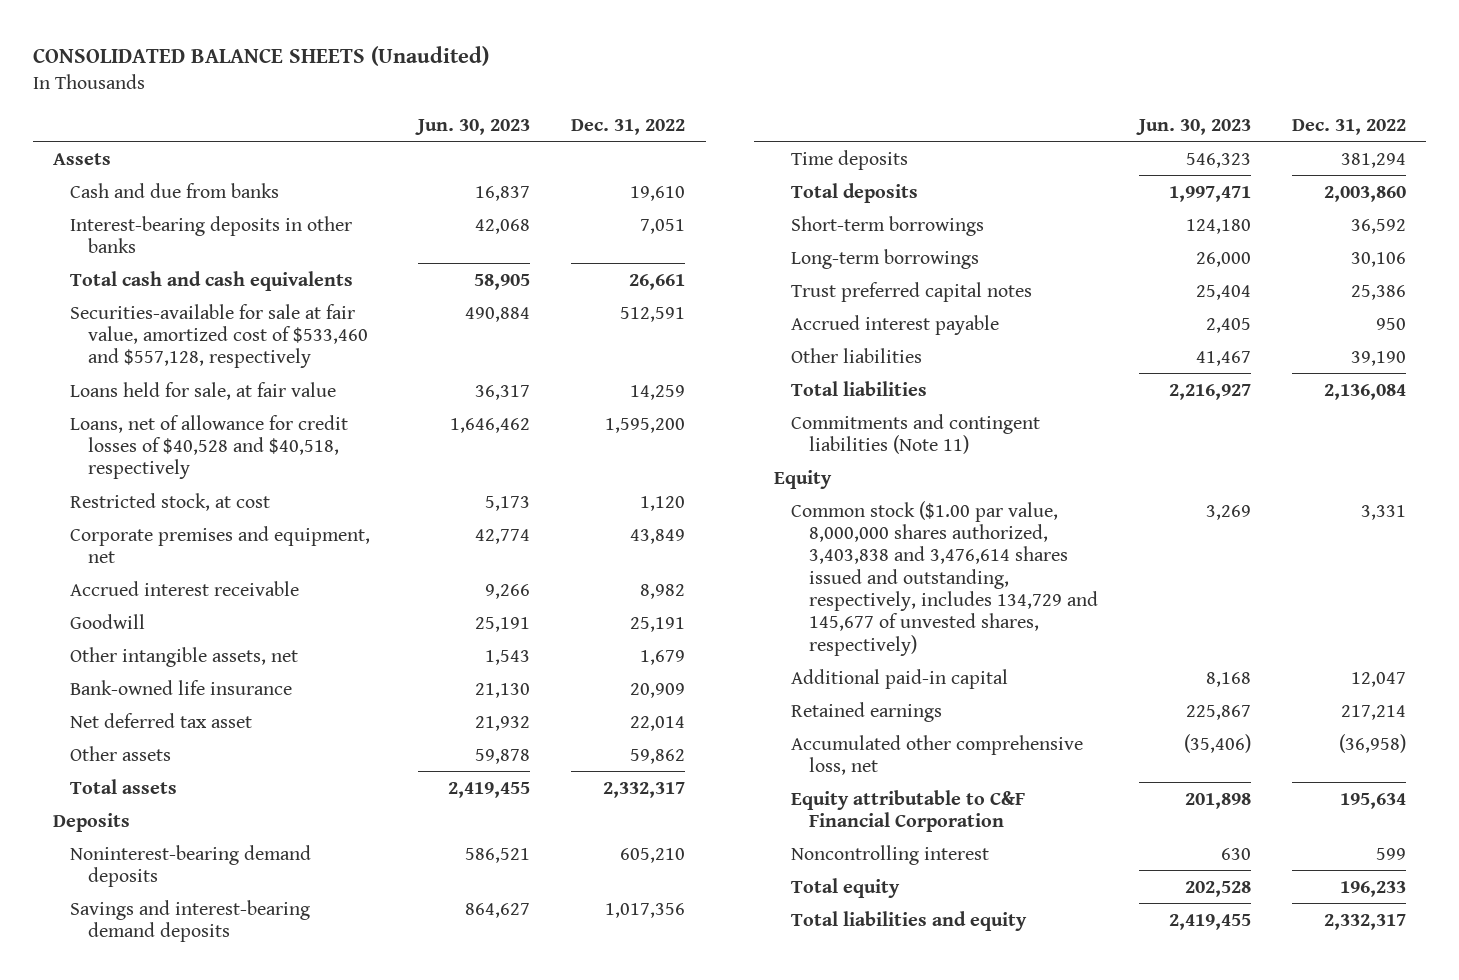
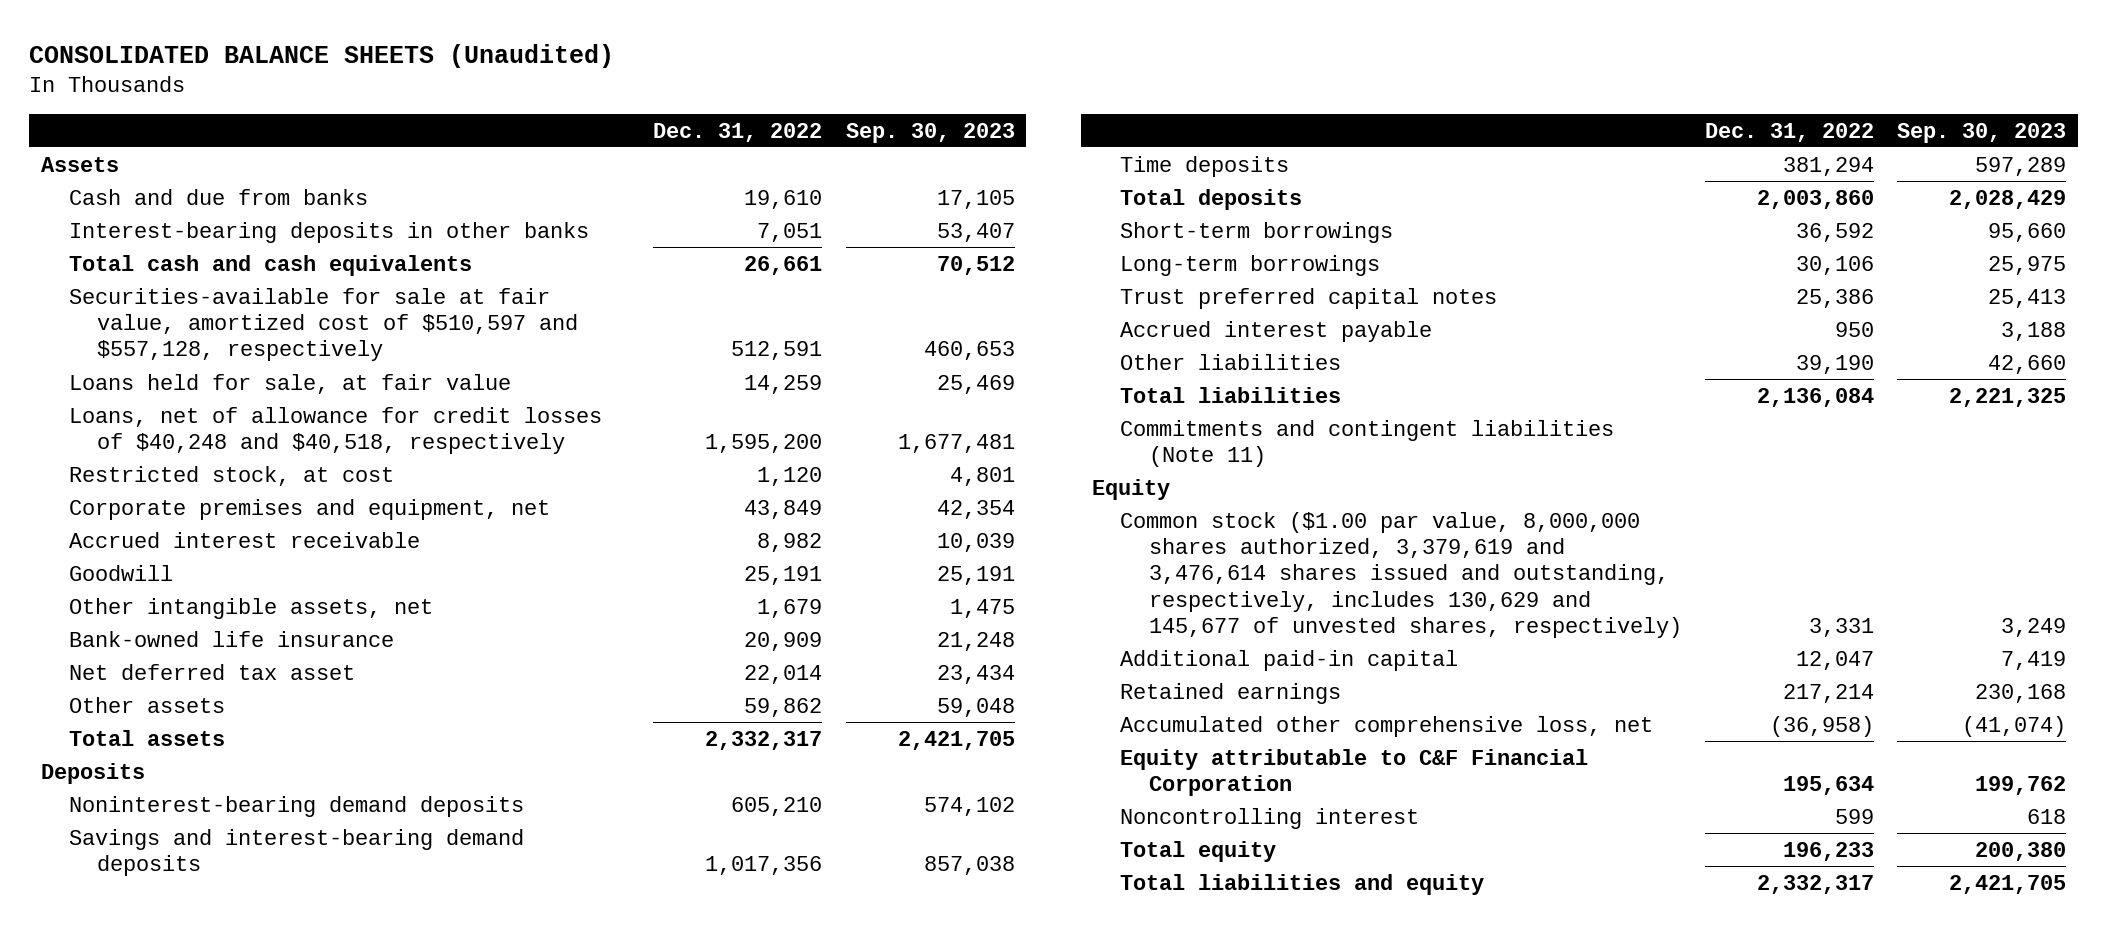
[414,118,530,135] Jun. 30, 2023 -> none
none -> [845,122,1015,143] Sep. 30, 2023
[70,303,368,369] Securities-available for sale at fair value, amortized cost of $533,460 and $557,128, respectively -> [68,287,578,362] Securities-available for sale at fair value, amortized cost of $510,597 and $557,128, respectively
[70,414,349,480] Loans, net of allowance for credit losses of $40,528 and $40,518, respectively -> [68,406,602,455] Loans, net of allowance for credit losses of $40,248 and $40,518, respectively
[791,500,1098,656] Common stock ($1.00 par value, 8,000,000 shares authorized, 3,403,838 and 3,476,614 shares issued and outstanding, respectively, includes 134,729 and 145,677 of unvested shares, respectively) -> [1120,511,1682,638] Common stock ($1.00 par value, 8,000,000 shares authorized, 3,379,619 and 3,476,614 shares issued and outstanding, respectively, includes 130,629 and 145,677 of unvested shares, respectively)

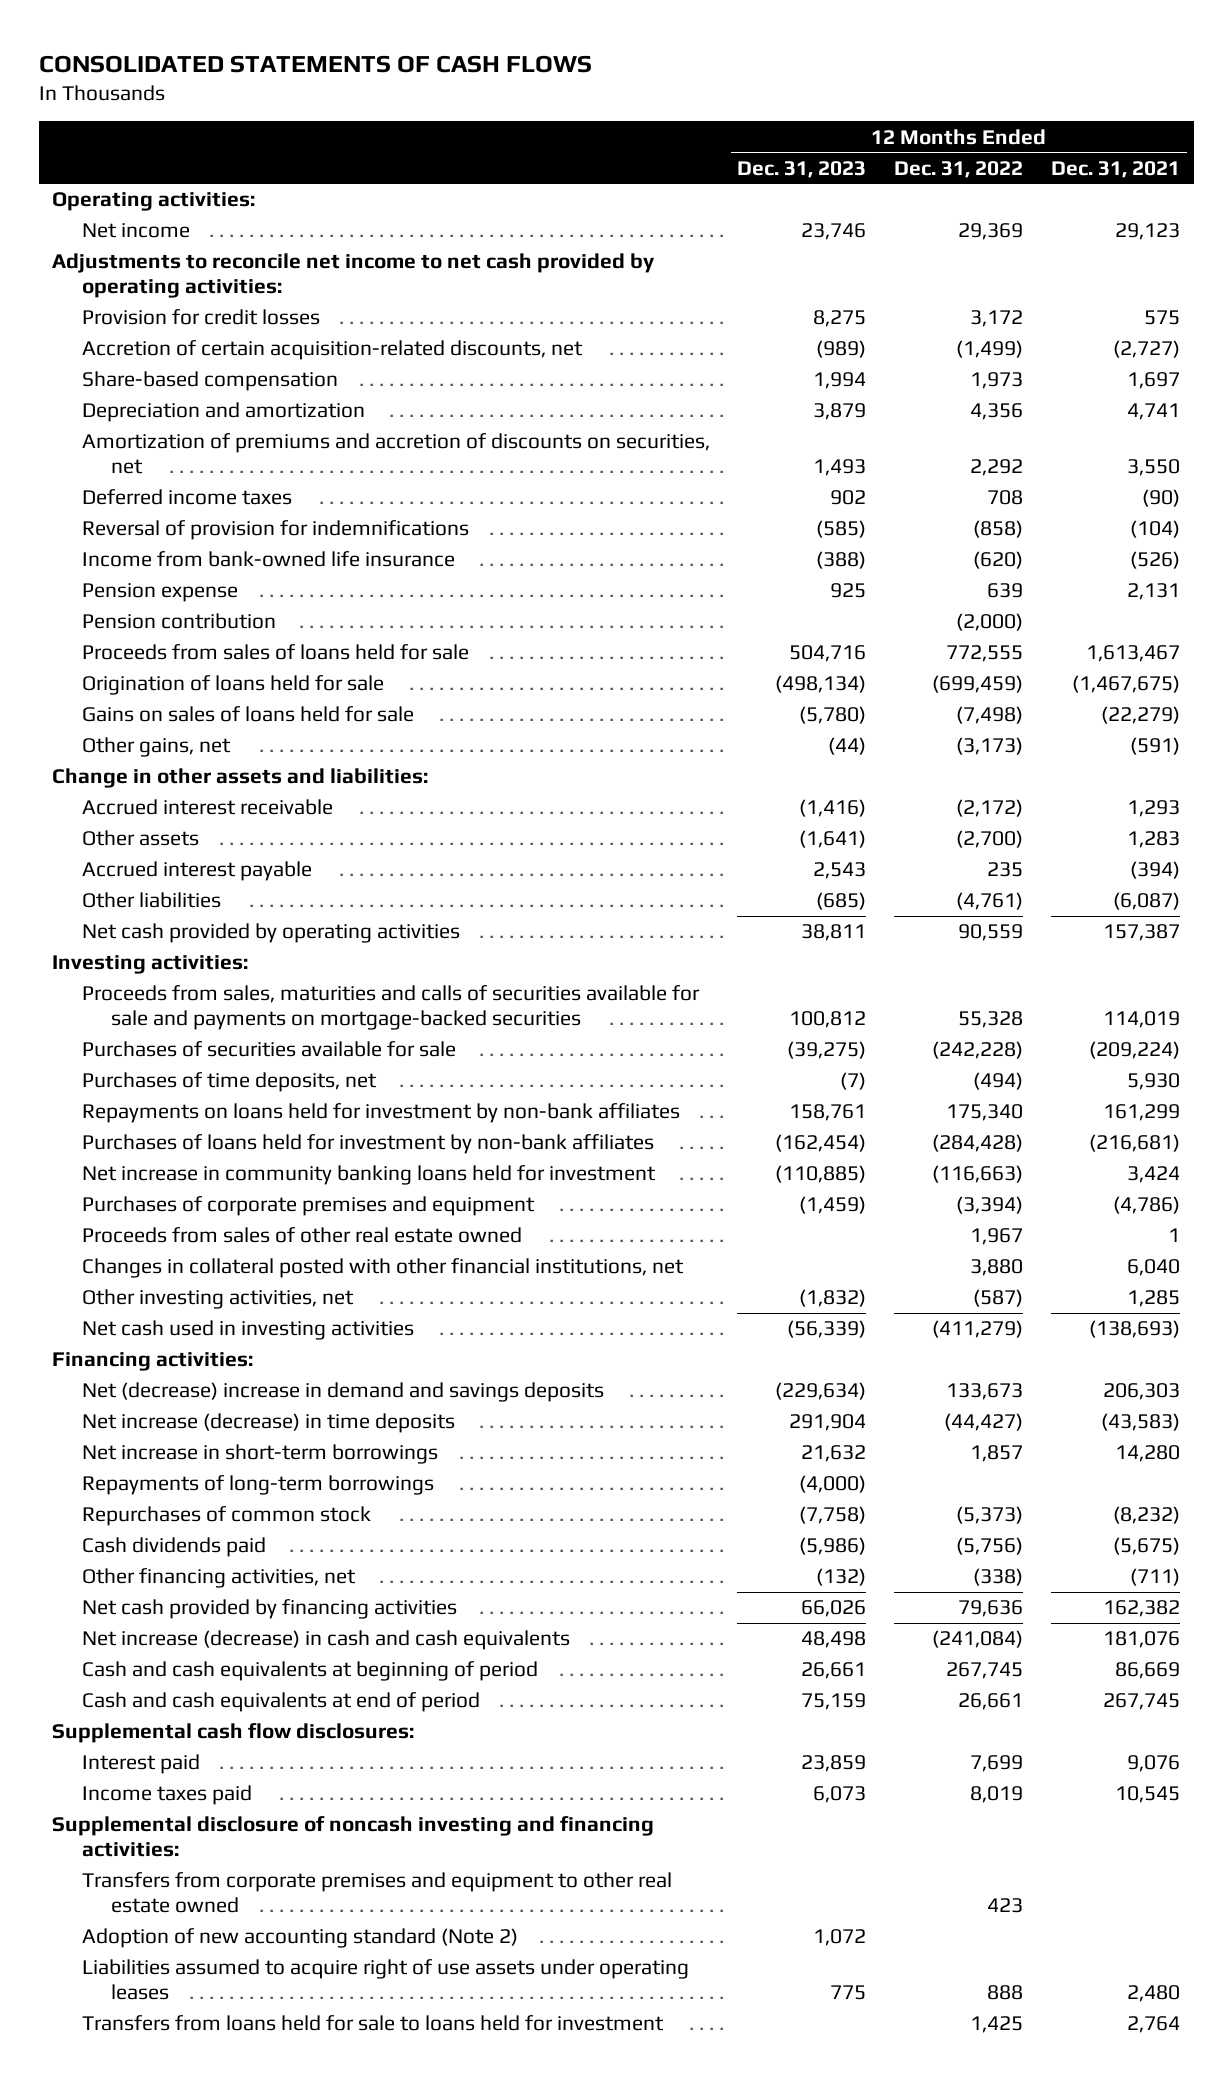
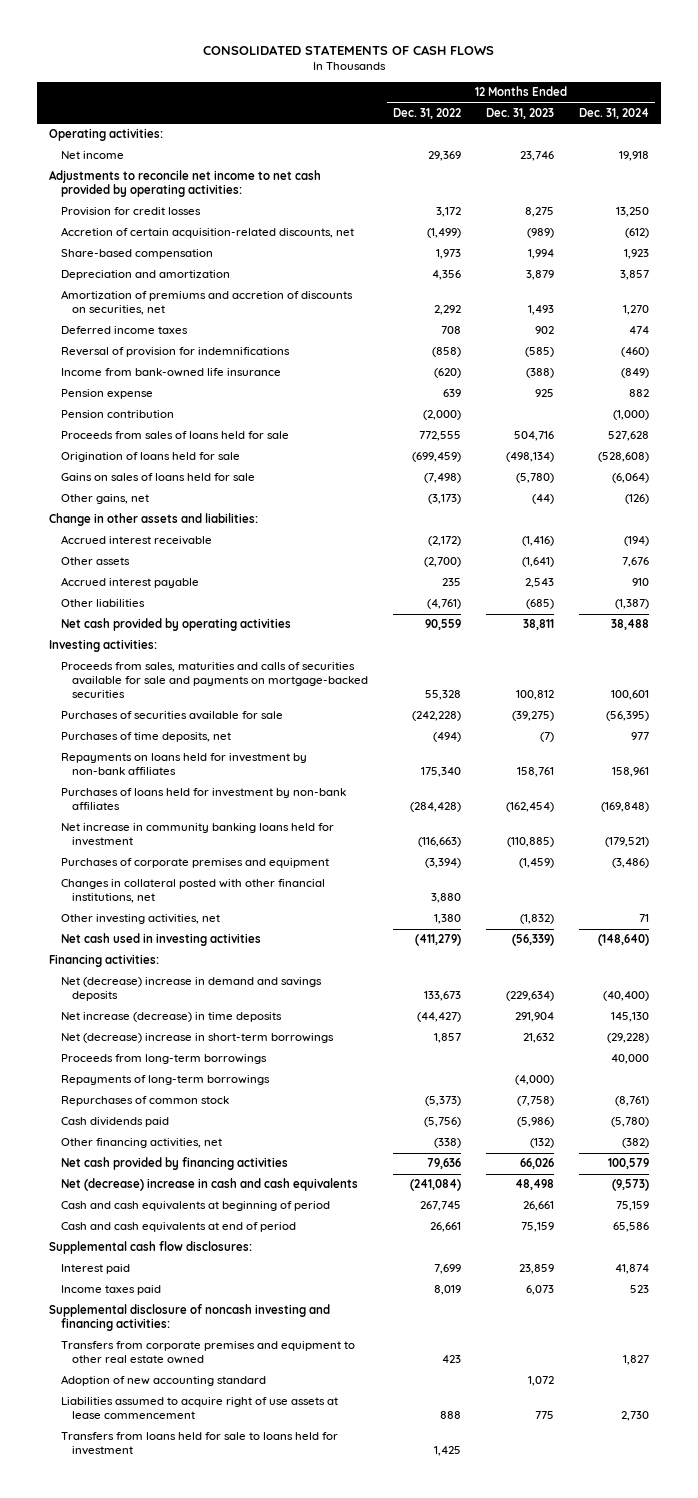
[1050,160,1180,178] Dec. 31, 2021 -> none
none -> [578,107,649,119] Dec. 31, 2024
[81,1227,522,1244] Proceeds from sales of other real estate owned -> none
[973,1289,1024,1308] (587) -> [434,914,462,925] 1,380
[81,1444,438,1465] Net increase in short-term borrowings -> [60,1033,334,1044] Net (decrease) increase in short-term borrowings
none -> [60,1054,267,1065] Proceeds from long-term borrowings
[81,1630,570,1651] Net increase (decrease) in cash and cash equivalents -> [60,1178,358,1192] Net (decrease) increase in cash and cash equivalents
[81,1928,518,1949] Adoption of new accounting standard (Note 2) -> [60,1375,266,1387] Adoption of new accounting standard
[81,1959,689,2001] Liabilities assumed to acquire right of use assets under operating leases -> [60,1397,338,1420] Liabilities assumed to acquire right of use assets at lease commencement

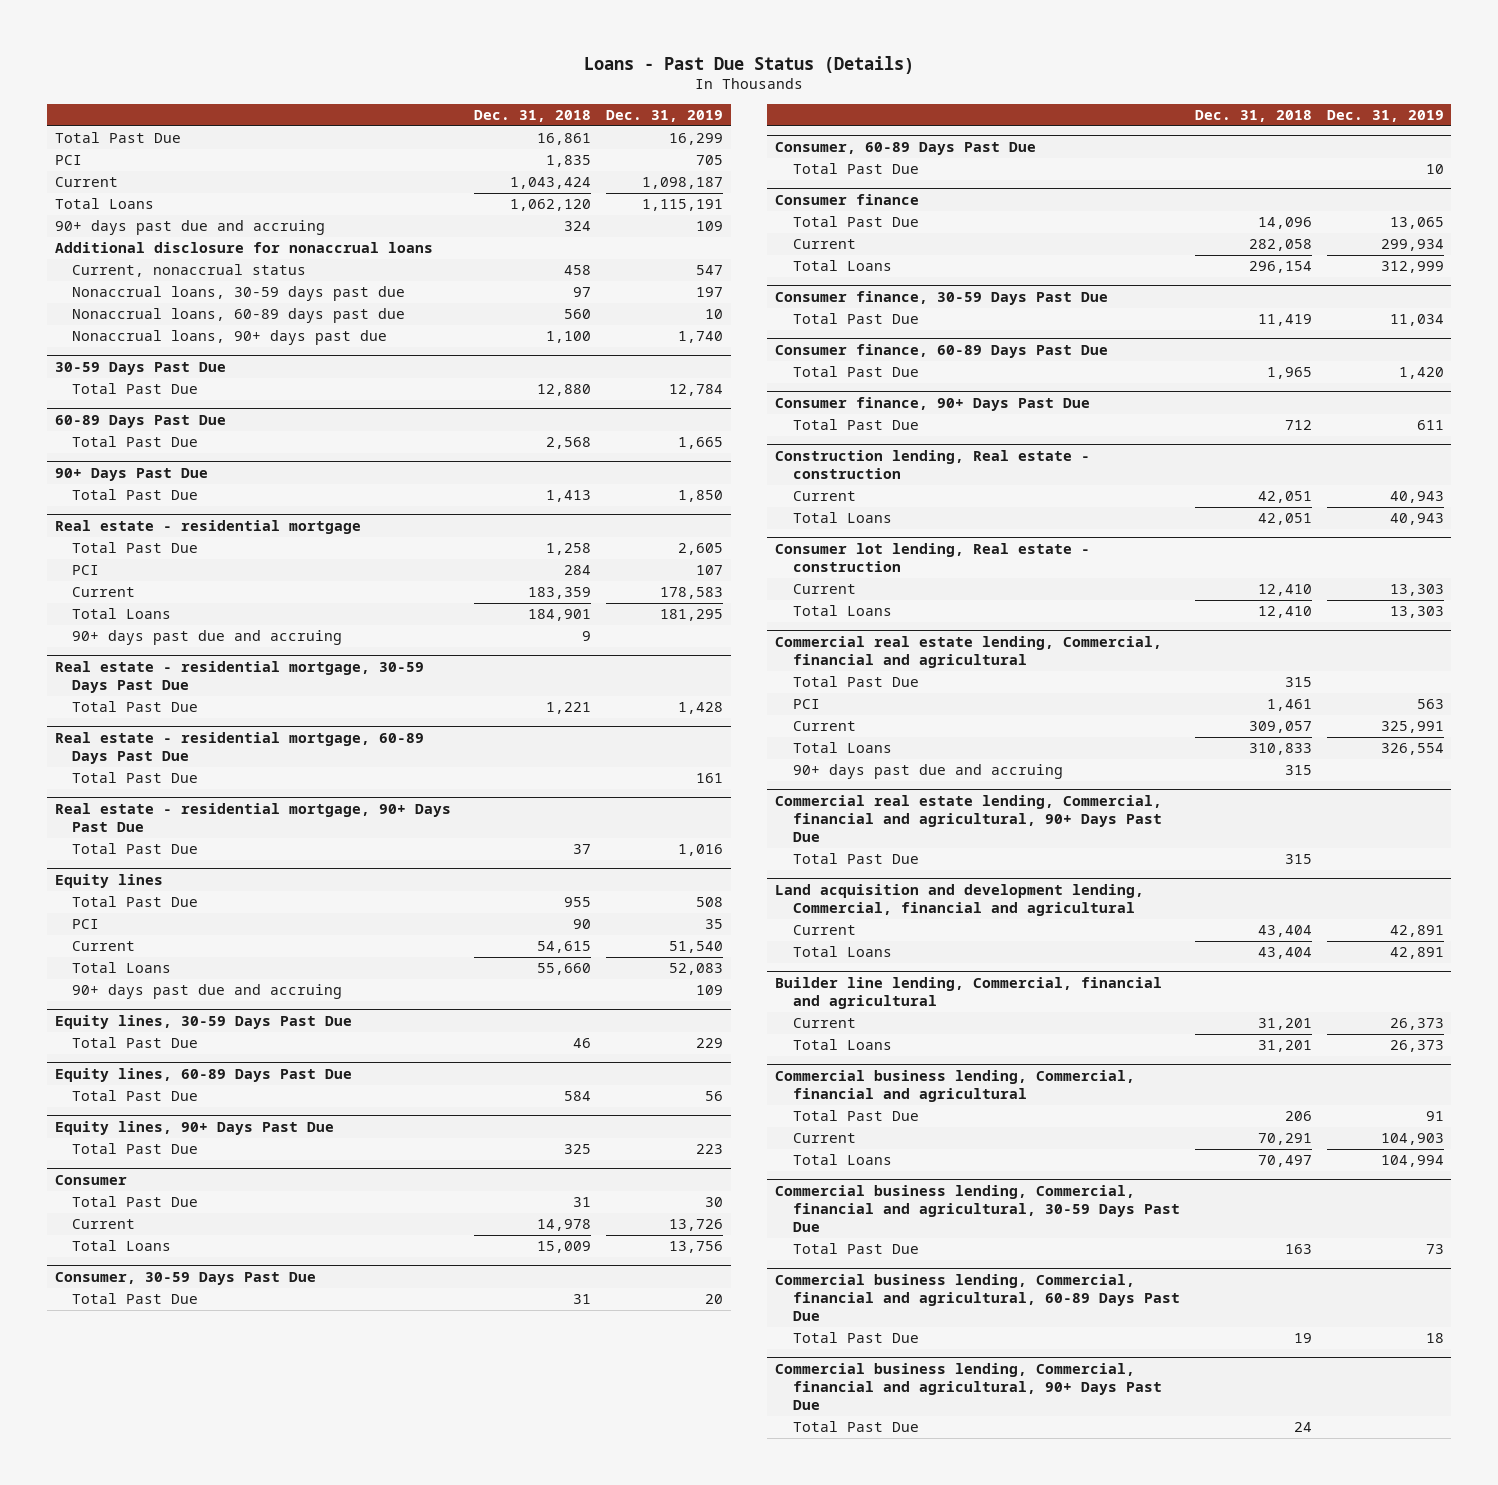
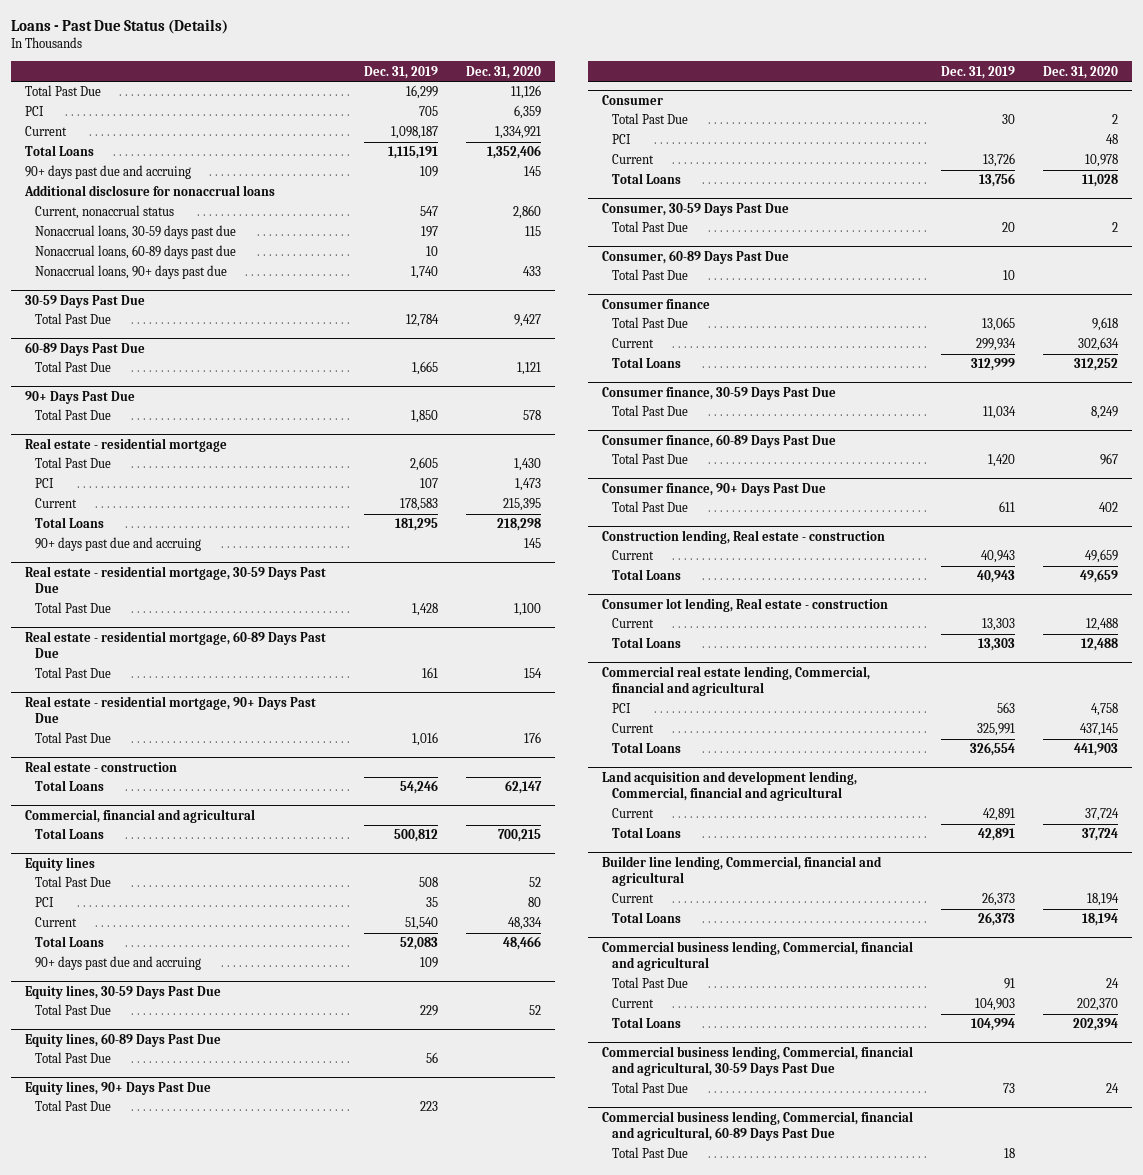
[474,110,592,123] Dec. 31, 2018 -> none
none -> [466,65,542,79] Dec. 31, 2020
none -> [25,760,178,772] Real estate - construction
none -> [35,780,105,792] Total Loans
none -> [25,808,256,823] Commercial, financial and agricultural
none -> [35,828,105,840] Total Loans
none -> [611,134,631,145] PCI
[792,676,919,688] Total Past Due -> none
[792,764,1063,780] 90+ days past due and accruing -> none
[774,795,1162,843] Commercial real estate lending, Commercial, financial and agricultural, 90+ Days Past Due -> none
[792,853,919,865] Total Past Due -> none
[774,1363,1162,1411] Commercial business lending, Commercial, financial and agricultural, 90+ Days Past Due -> none
[792,1421,919,1433] Total Past Due -> none

